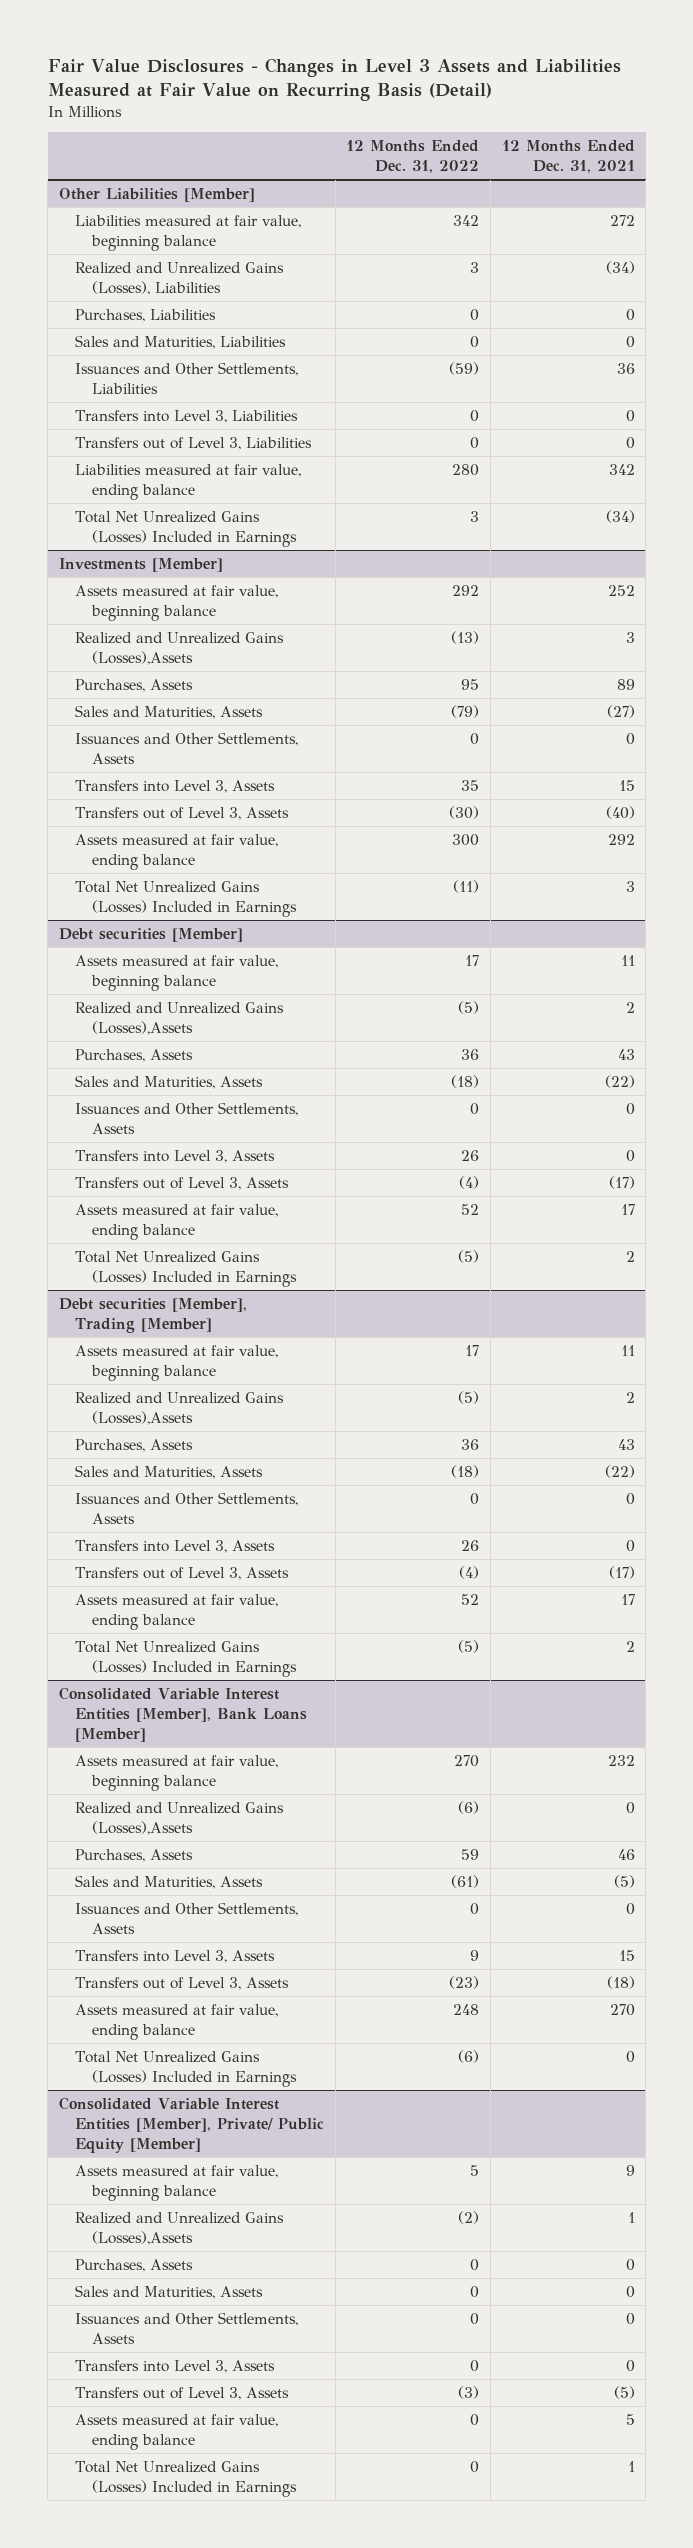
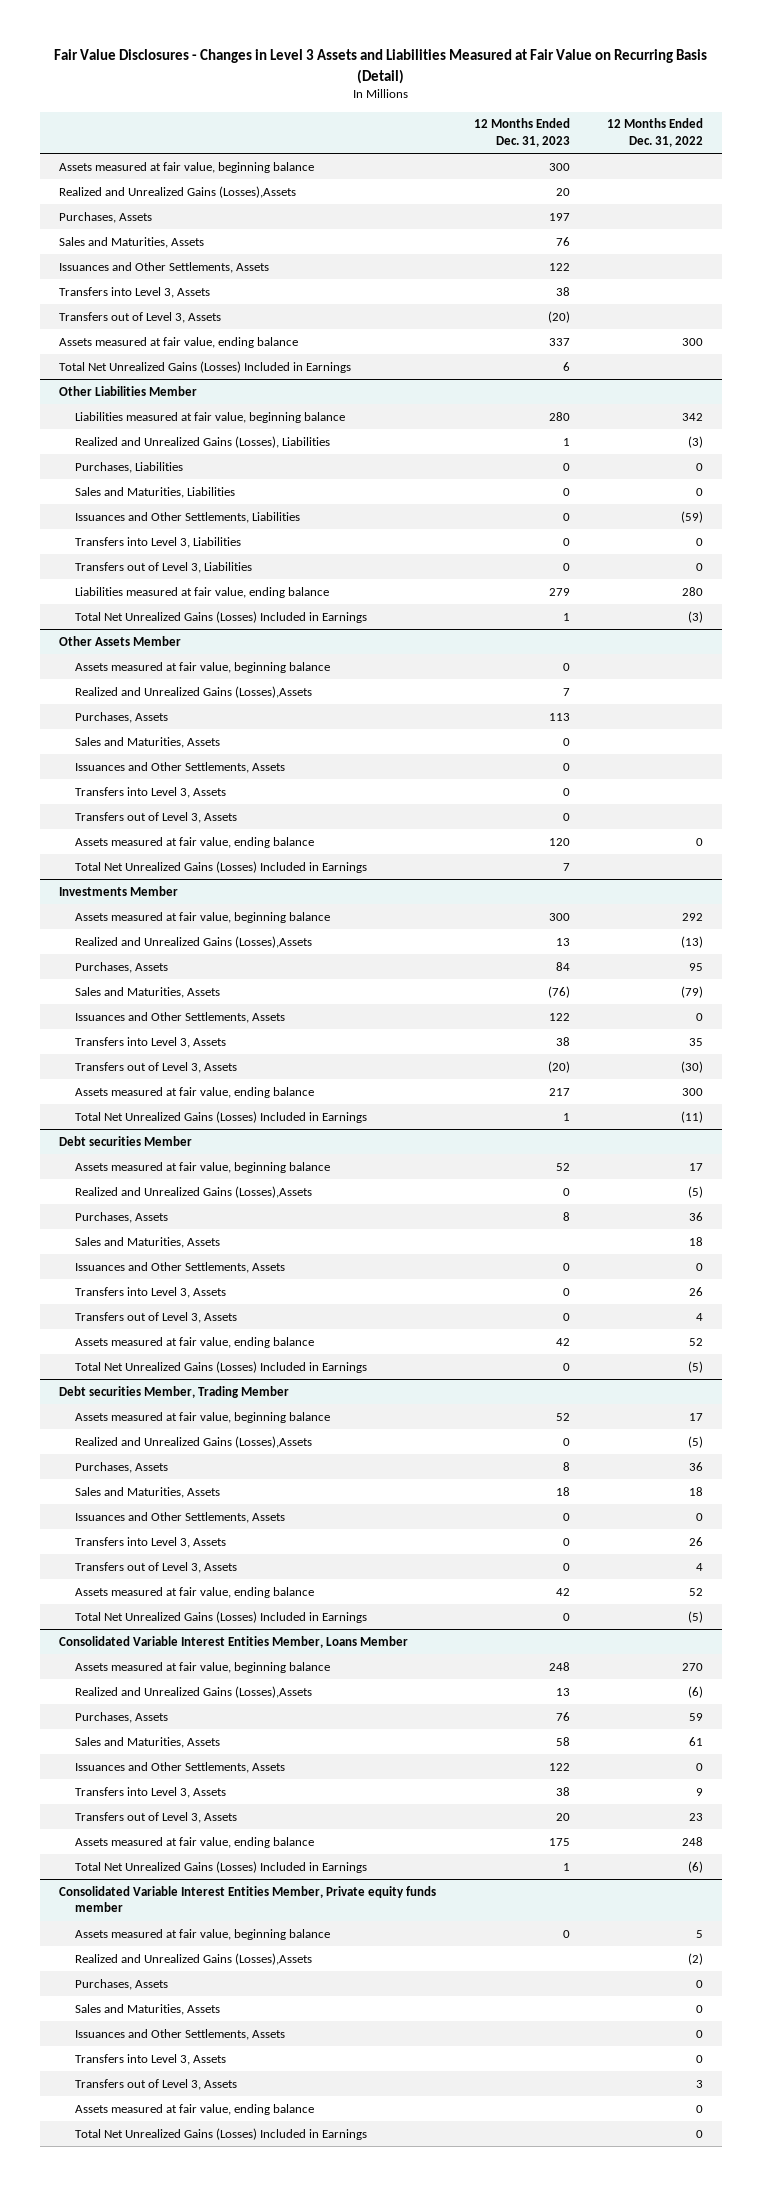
[501,140,635,174] 12 Months Ended Dec. 31, 2021 -> none
none -> [473,118,570,147] 12 Months Ended Dec. 31, 2023
none -> [59,161,315,173] Assets measured at fair value, beginning balance
none -> [59,185,297,198] Realized and Unrealized Gains (Losses),Assets
none -> [59,211,153,223] Purchases, Assets
none -> [59,236,205,248] Sales and Maturities, Assets
none -> [59,261,270,273] Issuances and Other Settlements, Assets
none -> [59,286,211,298] Transfers into Level 3, Assets
none -> [59,311,222,323] Transfers out of Level 3, Assets
none -> [59,336,299,348] Assets measured at fair value, ending balance
none -> [59,360,352,373] Total Net Unrealized Gains (Losses) Included in Earnings
[58,187,255,202] Other Liabilities [Member] -> [59,385,198,396] Other Liabilities Member
[470,261,480,273] 3 -> [688,435,704,448] (3)
[470,510,480,522] 3 -> [688,610,704,623] (3)
none -> [59,635,182,646] Other Assets Member
none -> [74,661,330,673] Assets measured at fair value, beginning balance
none -> [74,685,312,698] Realized and Unrealized Gains (Losses),Assets
none -> [74,711,168,723] Purchases, Assets
none -> [74,736,220,748] Sales and Maturities, Assets
none -> [74,761,285,773] Issuances and Other Settlements, Assets
none -> [74,786,226,798] Transfers into Level 3, Assets
none -> [74,811,237,823] Transfers out of Level 3, Assets
none -> [74,836,314,848] Assets measured at fair value, ending balance
none -> [74,860,367,873] Total Net Unrealized Gains (Losses) Included in Earnings
[58,557,223,572] Investments [Member] -> [59,885,179,896] Investments Member
[58,927,243,942] Debt securities [Member] -> [59,1135,193,1146] Debt securities Member
[451,1074,480,1088] (18) -> [689,1236,704,1246] 18
[459,1175,480,1189] (4) -> [696,1312,704,1321] 4
[58,1297,247,1333] Debt securities [Member], Trading [Member] -> [59,1385,290,1398] Debt securities Member, Trading Member
[451,1464,480,1478] (18) -> [689,1486,704,1496] 18
[459,1565,480,1579] (4) -> [696,1562,704,1571] 4
[58,1686,308,1742] Consolidated Variable Interest Entities [Member], Bank Loans [Member] -> [59,1635,409,1648] Consolidated Variable Interest Entities Member, Loans Member
[451,1874,480,1888] (61) -> [689,1736,704,1746] 61
[449,1975,480,1989] (23) -> [689,1812,704,1821] 23
[58,2096,325,2153] Consolidated Variable Interest Entities [Member], Private/ Public Equity [Member] -> [59,1885,437,1913] Consolidated Variable Interest Entities Member, Private equity funds member
[458,2385,480,2399] (3) -> [696,2079,704,2088] 3

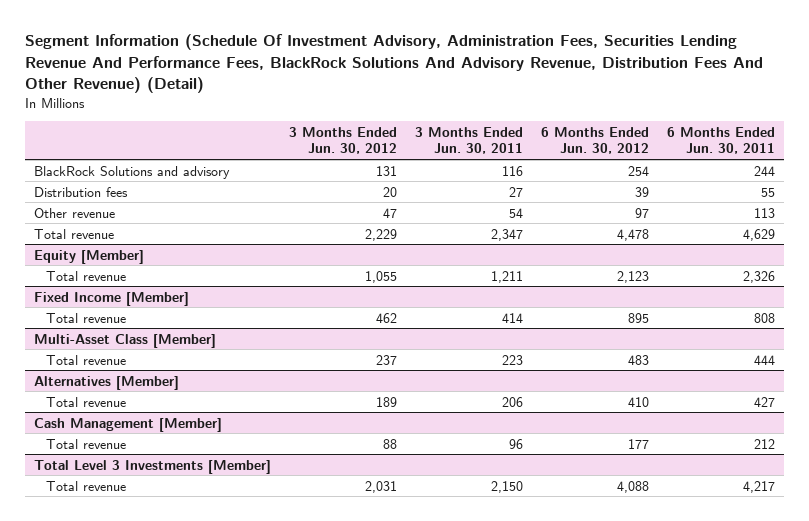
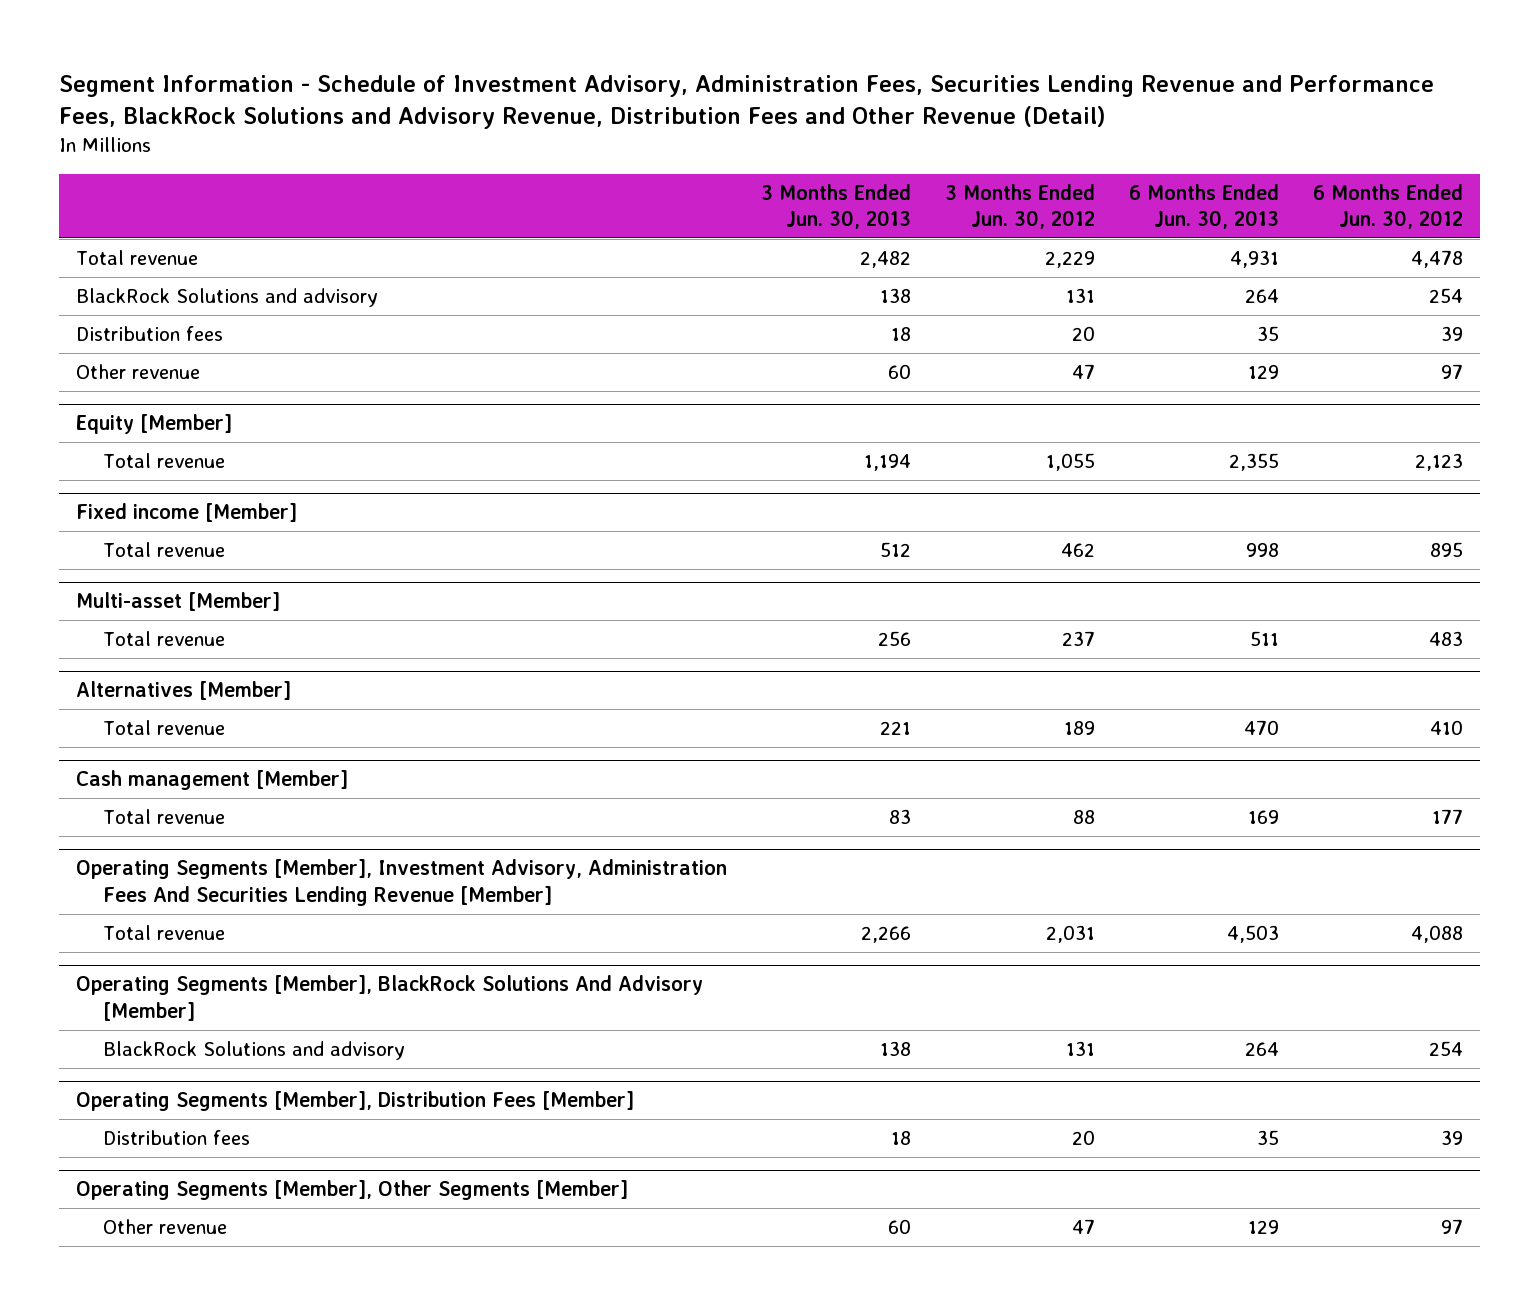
[24,34,763,94] Segment Information (Schedule Of Investment Advisory, Administration Fees, Securities Lending Revenue And Performance Fees, BlackRock Solutions And Advisory Revenue, Distribution Fees And Other Revenue) (Detail) -> [58,74,1434,130] Segment Information - Schedule of Investment Advisory, Administration Fees, Securities Lending Revenue and Performance Fees, BlackRock Solutions and Advisory Revenue, Distribution Fees and Other Revenue (Detail)
[414,127,523,155] 3 Months Ended Jun. 30, 2011 -> none
[666,127,775,155] 6 Months Ended Jun. 30, 2011 -> none
none -> [760,183,911,230] 3 Months Ended Jun. 30, 2013
none -> [1128,183,1279,230] 6 Months Ended Jun. 30, 2013
[33,228,114,239] Total revenue -> [75,250,198,266] Total revenue
[33,291,189,306] Fixed Income [Member] -> [75,503,297,523] Fixed income [Member]
[33,333,216,348] Multi-Asset Class [Member] -> [75,592,280,612] Multi-asset [Member]
[33,417,222,432] Cash Management [Member] -> [75,770,348,791] Cash management [Member]
[33,459,271,474] Total Level 3 Investments [Member] -> none
none -> [75,859,727,906] Operating Segments [Member], Investment Advisory, Administration Fees And Securities Lending Revenue [Member]
none -> [75,975,703,1021] Operating Segments [Member], BlackRock Solutions And Advisory [Member]
none -> [102,1041,405,1061] BlackRock Solutions and advisory
none -> [75,1091,634,1112] Operating Segments [Member], Distribution Fees [Member]
none -> [102,1130,250,1146] Distribution fees
none -> [75,1180,628,1201] Operating Segments [Member], Other Segments [Member]
none -> [102,1219,227,1235] Other revenue

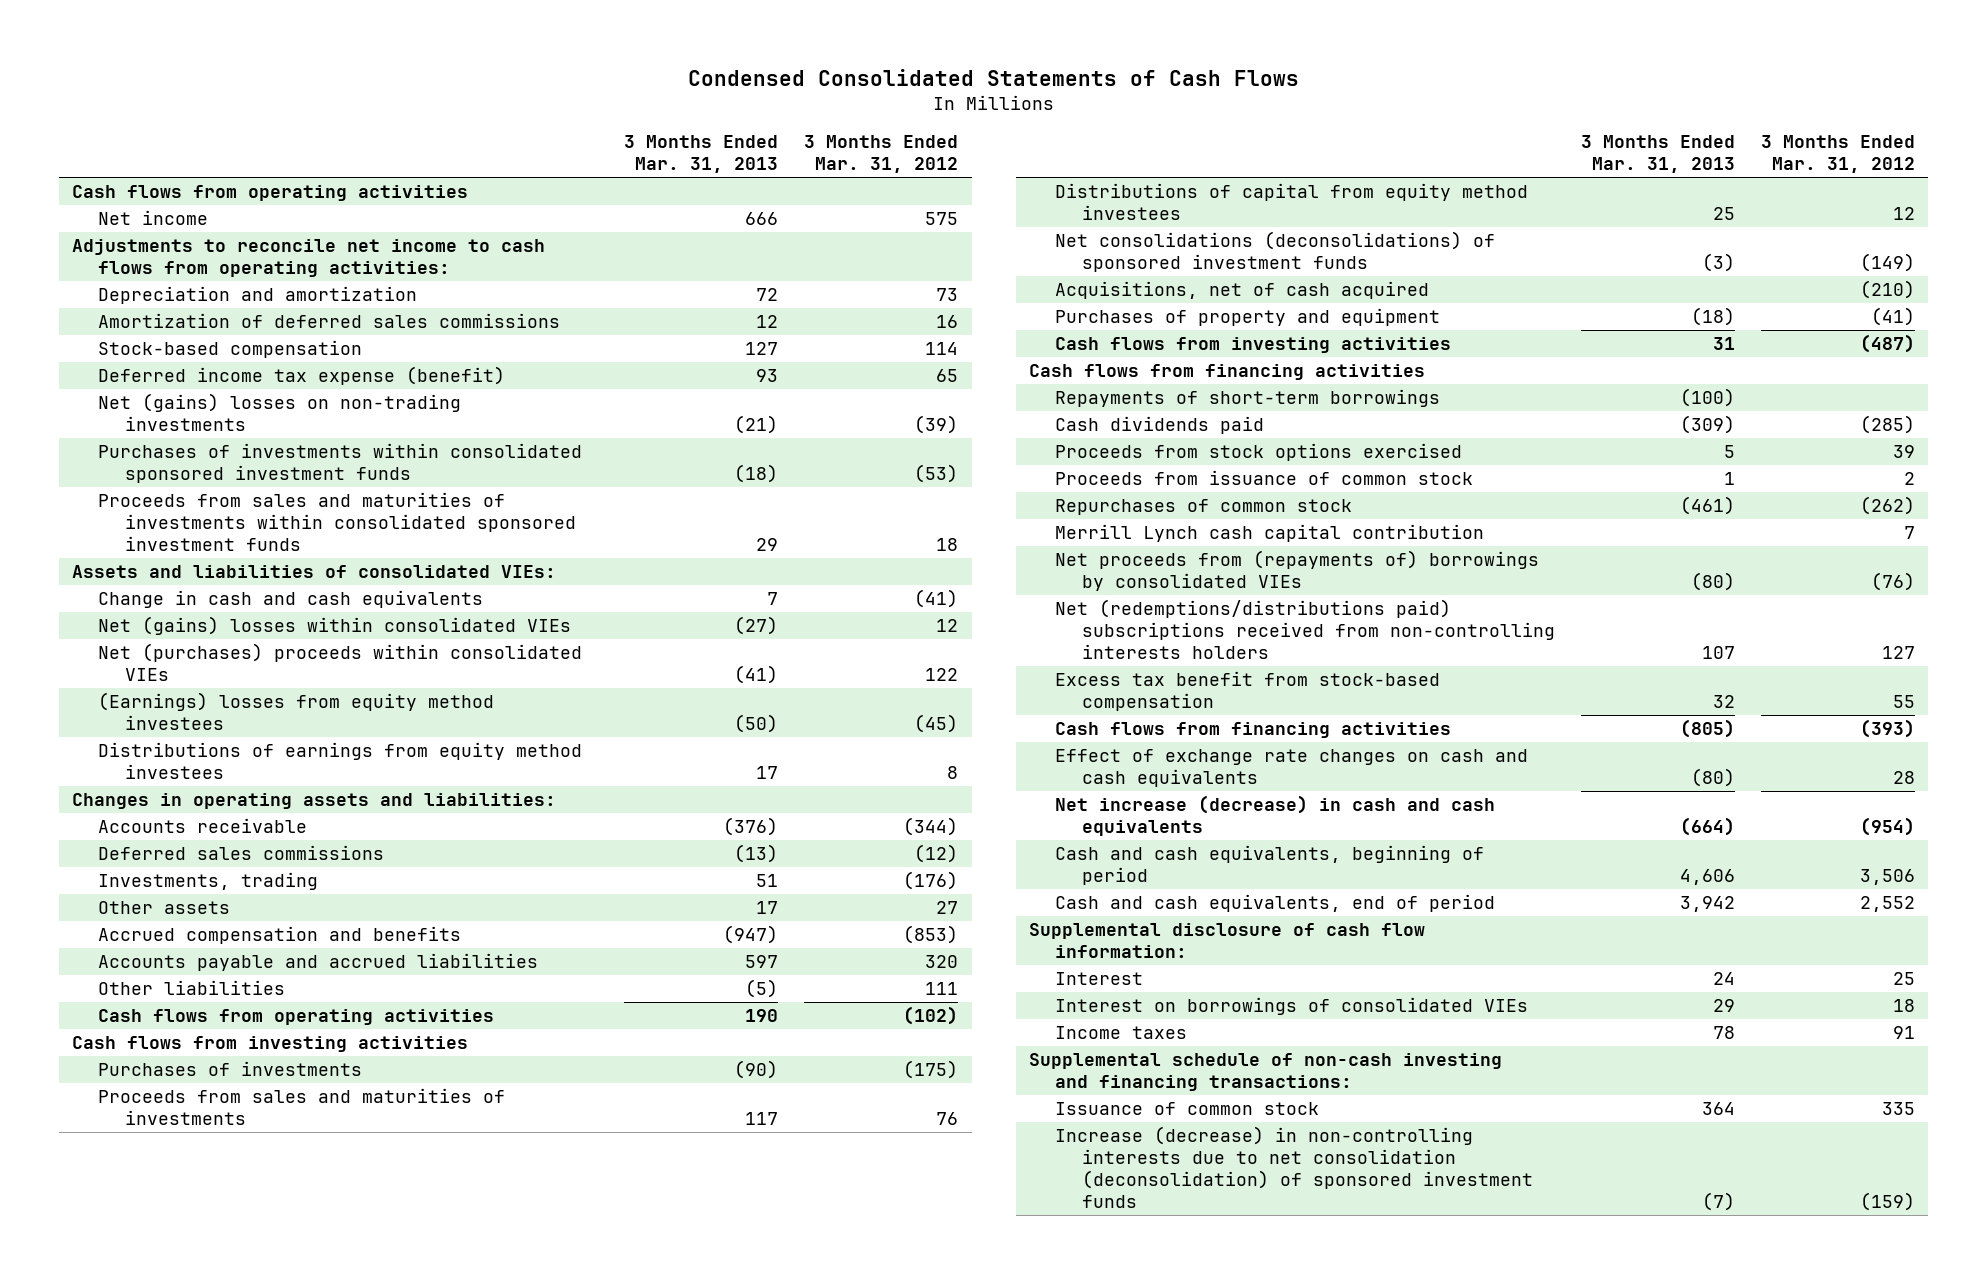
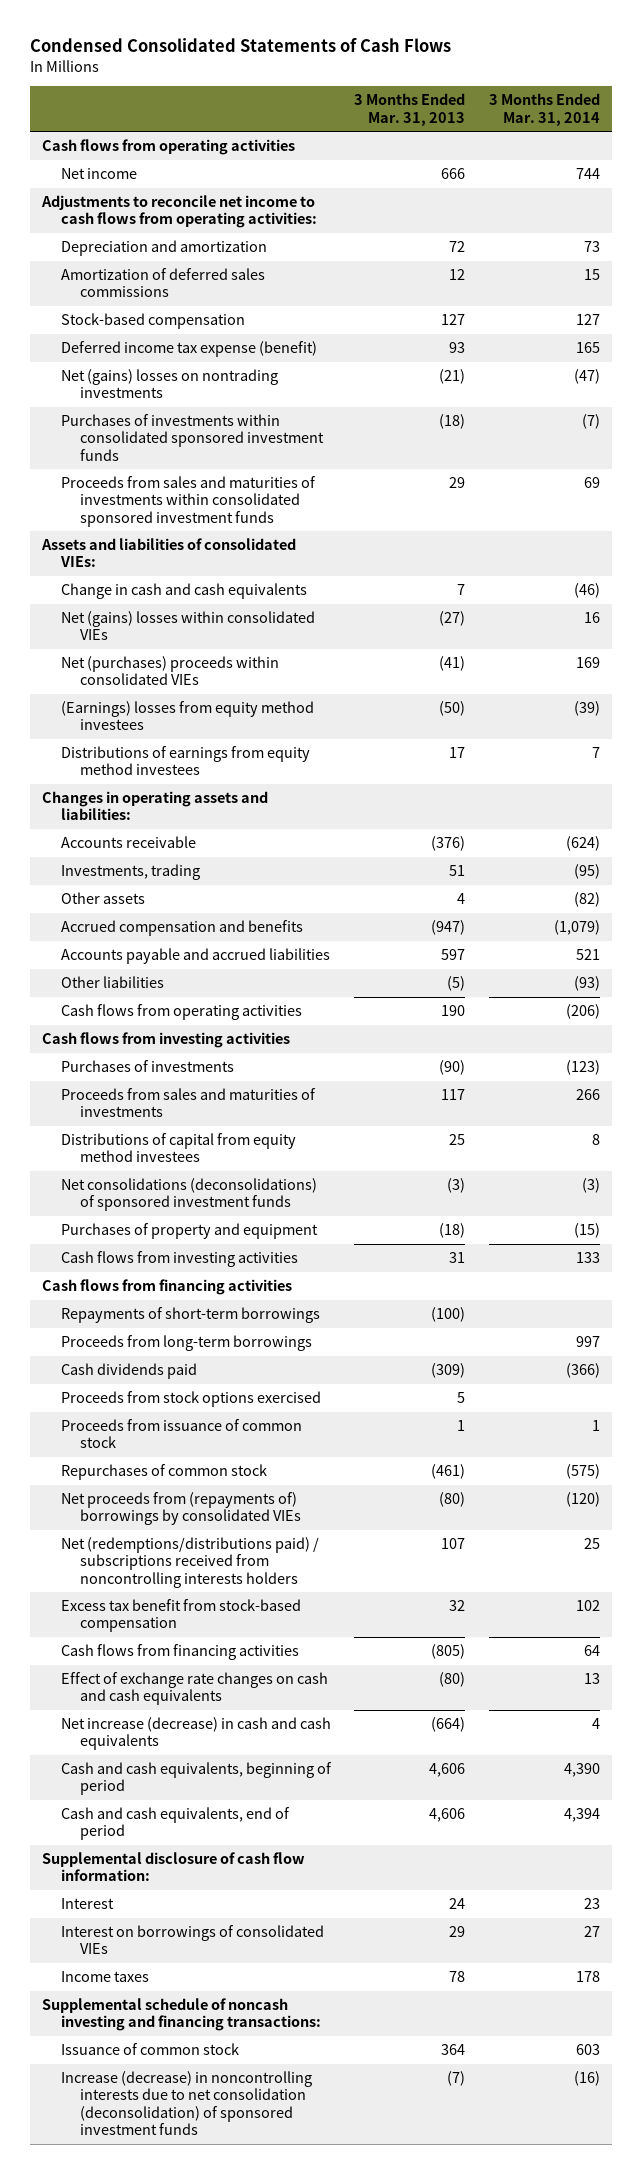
[804,134,959,173] 3 Months Ended Mar. 31, 2012 -> none
none -> [489,93,601,126] 3 Months Ended Mar. 31, 2014
[98,393,462,432] Net (gains) losses on non-trading investments -> [60,369,278,399] Net (gains) losses on nontrading investments
[98,845,385,861] Deferred sales commissions -> none
[756,901,779,915] 17 -> [457,893,466,905] 4
[1055,281,1430,300] Acquisitions, net of cash acquired -> none
none -> [60,1335,312,1352] Proceeds from long-term borrowings
[1055,524,1485,543] Merrill Lynch cash capital contribution -> none
[1055,599,1555,660] Net (redemptions/distributions paid) subscriptions received from non-controlling interests holders -> [60,1537,319,1588] Net (redemptions/distributions paid) / subscriptions received from noncontrolling interests holders
[1679,896,1735,913] 3,942 -> [429,1808,466,1823] 4,606
[1028,1053,1502,1092] Supplemental schedule of non-cash investing and financing transactions: -> [41,1998,321,2032] Supplemental schedule of noncash investing and financing transactions:
[1055,1126,1533,1209] Increase (decrease) in non-controlling interests due to net consolidation (deconsolidation) of sponsored investment funds -> [60,2071,312,2135] Increase (decrease) in noncontrolling interests due to net consolidation (deconsolidation) of sponsored investment funds

